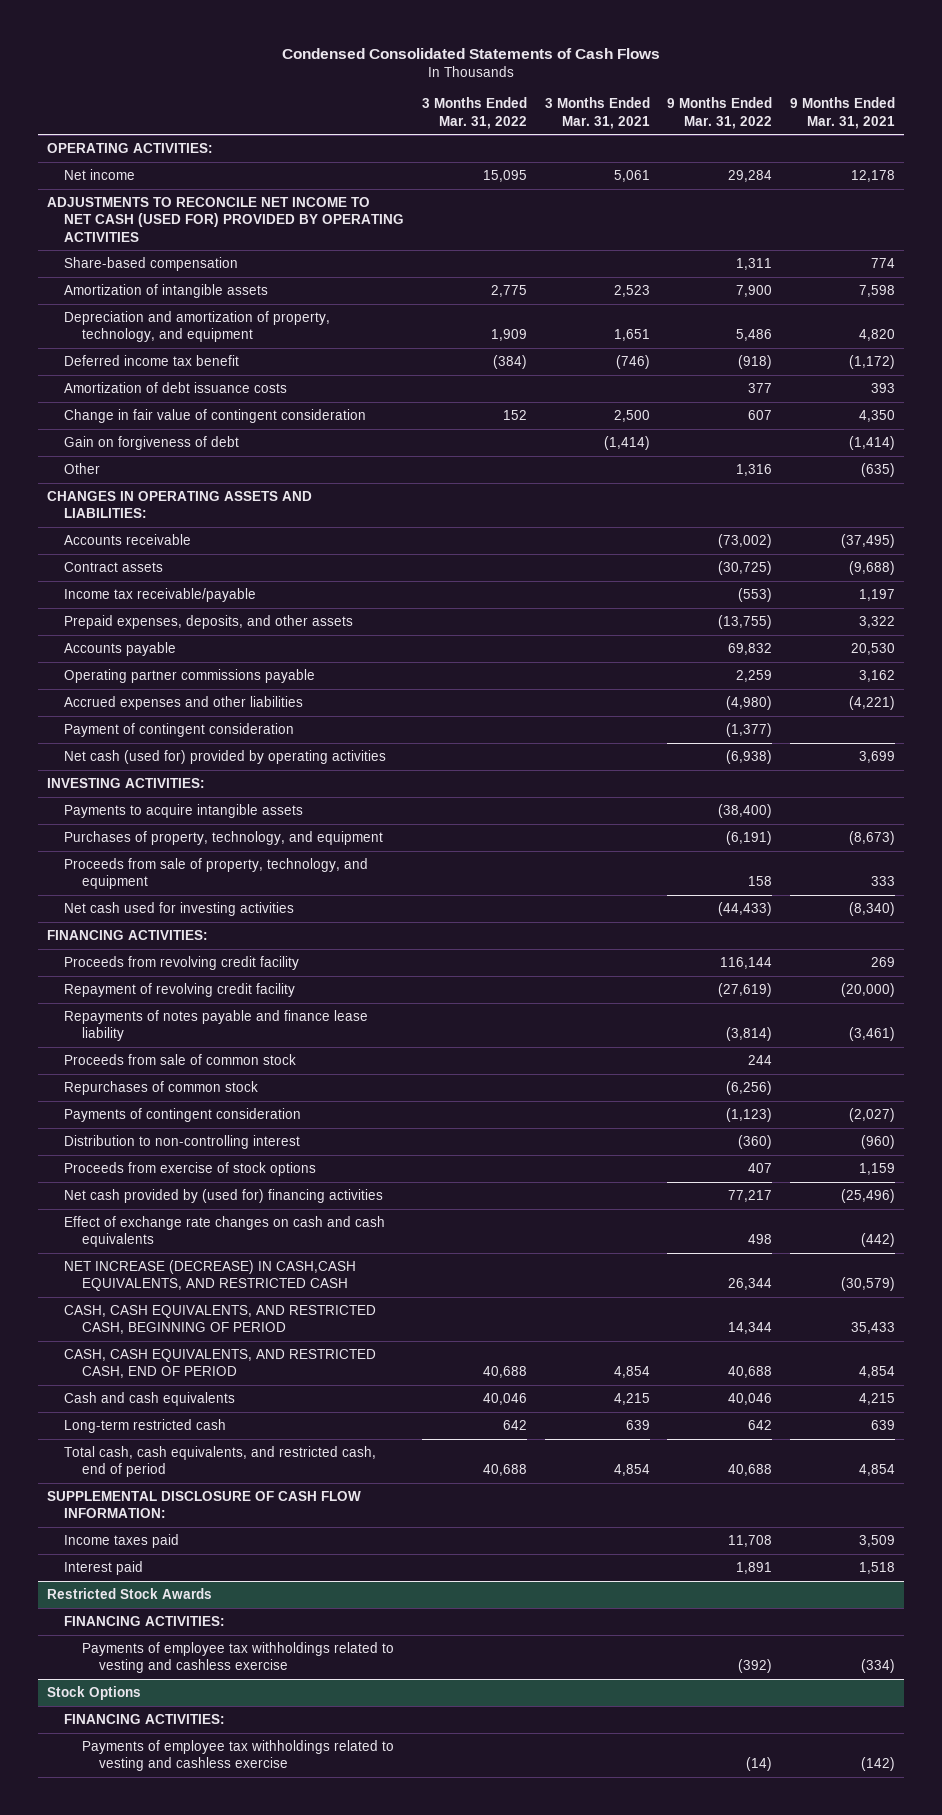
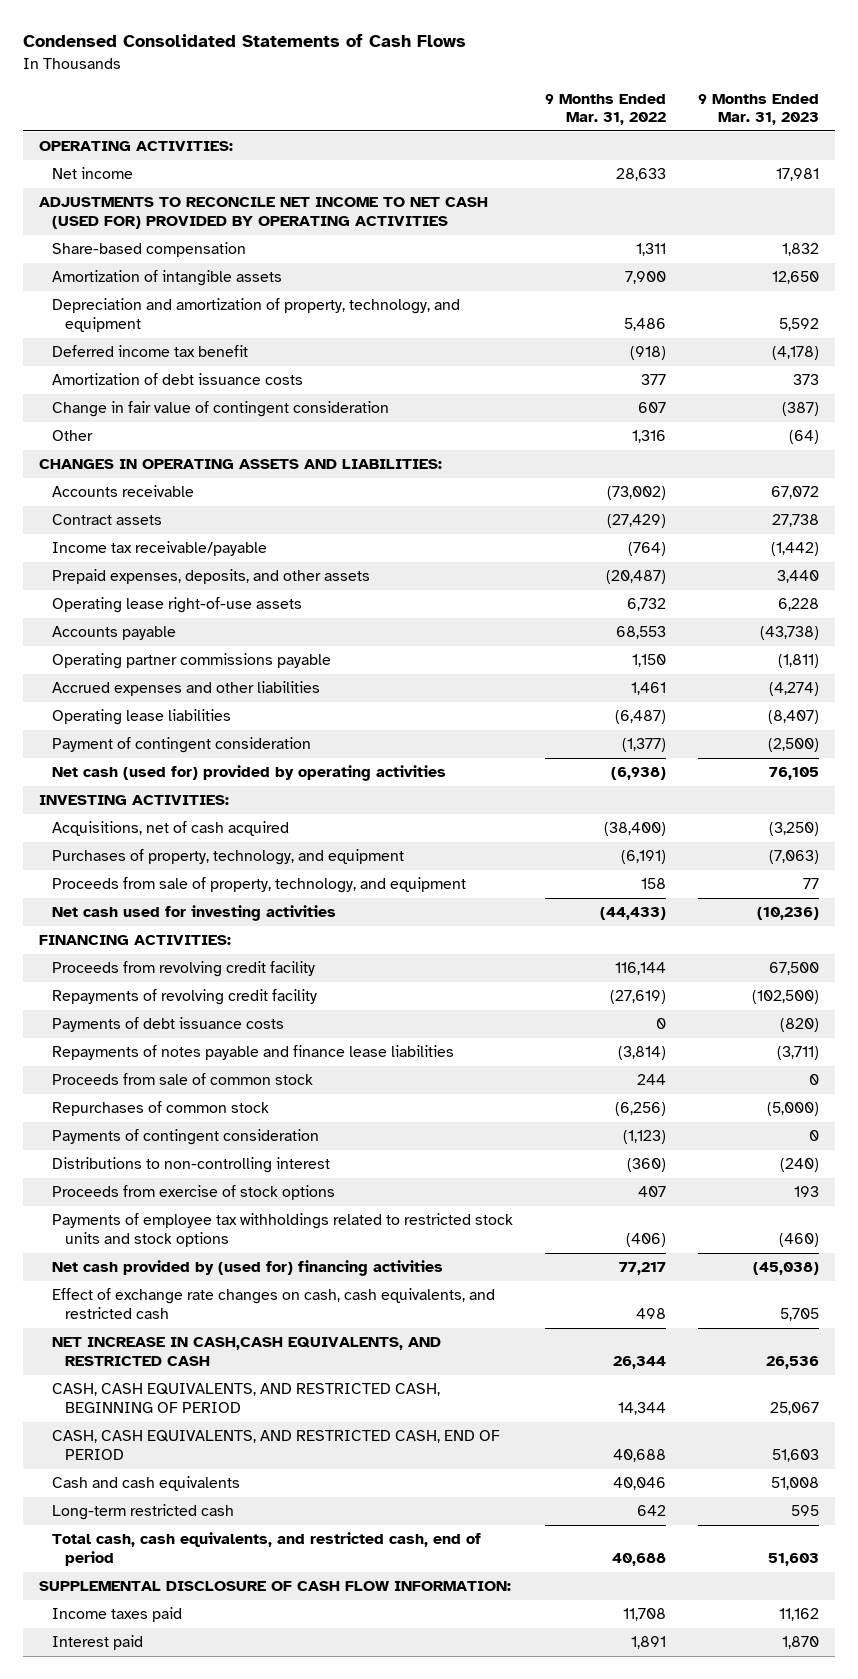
[421,97,527,129] 3 Months Ended Mar. 31, 2022 -> none
[544,97,650,129] 3 Months Ended Mar. 31, 2021 -> none
[789,97,895,129] 9 Months Ended Mar. 31, 2021 -> none
none -> [698,93,820,126] 9 Months Ended Mar. 31, 2023
[728,170,773,183] 29,284 -> [616,168,667,182] 28,633
[64,436,240,451] Gain on forgiveness of debt -> none
[718,561,773,576] (30,725) -> [607,514,667,529] (27,429)
[738,588,773,603] (553) -> [628,542,667,557] (764)
[718,615,773,630] (13,755) -> [606,570,667,585] (20,487)
none -> [52,597,303,614] Operating lease right-of-use assets
[728,643,773,656] 69,832 -> [616,626,667,640] 68,553
[736,670,773,683] 2,259 -> [632,654,667,668] 1,150
[726,696,773,711] (4,980) -> [631,682,667,696] 1,461
none -> [52,709,232,726] Operating lease liabilities
[64,804,304,819] Payments to acquire intangible assets -> [52,821,290,837] Acquisitions, net of cash acquired
[64,983,296,998] Repayment of revolving credit facility -> [52,989,318,1006] Repayments of revolving credit facility
none -> [52,1017,285,1033] Payments of debt issuance costs
[64,1010,369,1042] Repayments of notes payable and finance lease liability -> [52,1045,455,1061] Repayments of notes payable and finance lease liabilities
[64,1135,301,1150] Distribution to non-controlling interest -> [52,1157,331,1174] Distributions to non-controlling interest
none -> [52,1213,514,1247] Payments of employee tax withholdings related to restricted stock units and stock options
[64,1216,386,1248] Effect of exchange rate changes on cash and cash equivalents -> [52,1288,496,1319] Effect of exchange rate changes on cash, cash equivalents, and restricted cash
[64,1260,357,1292] NET INCREASE (DECREASE) IN CASH,CASH EQUIVALENTS, AND RESTRICTED CASH -> [52,1337,442,1366] NET INCREASE IN CASH,CASH EQUIVALENTS, AND RESTRICTED CASH
[46,1588,212,1600] Restricted Stock Awards -> none
[64,1616,226,1627] FINANCING ACTIVITIES: -> none
[81,1642,394,1674] Payments of employee tax withholdings related to vesting and cashless exercise -> none
[46,1686,141,1701] Stock Options -> none
[64,1714,226,1725] FINANCING ACTIVITIES: -> none
[81,1740,394,1772] Payments of employee tax withholdings related to vesting and cashless exercise -> none

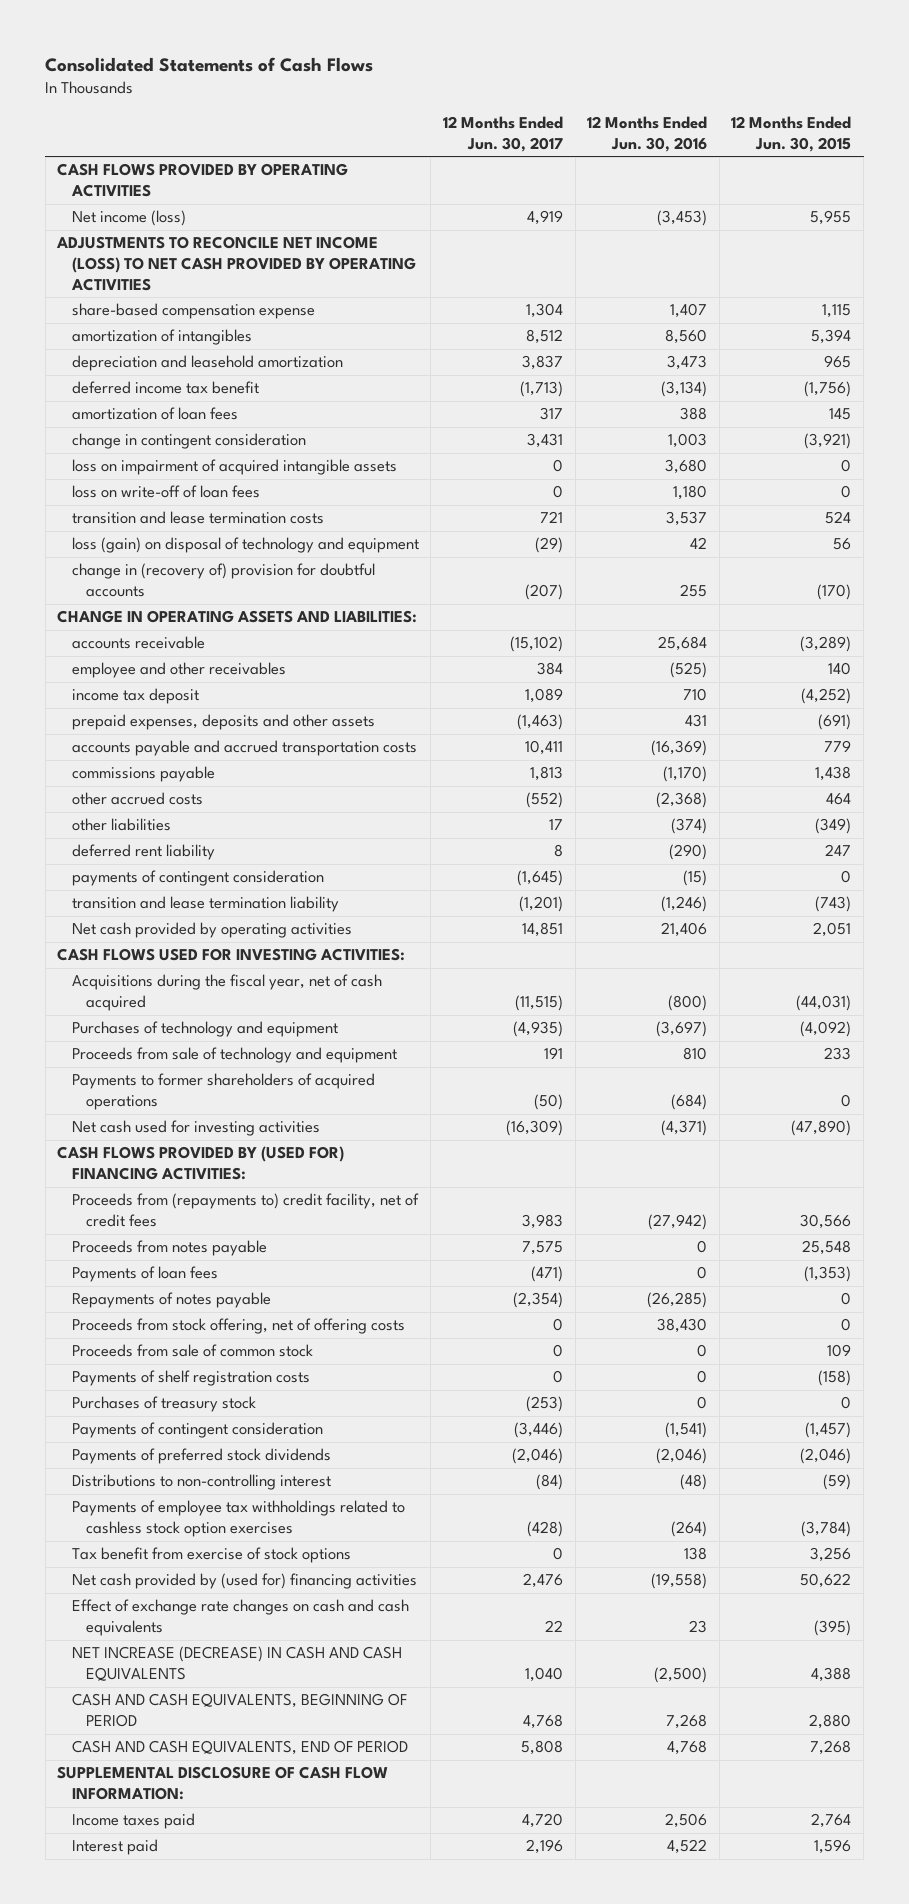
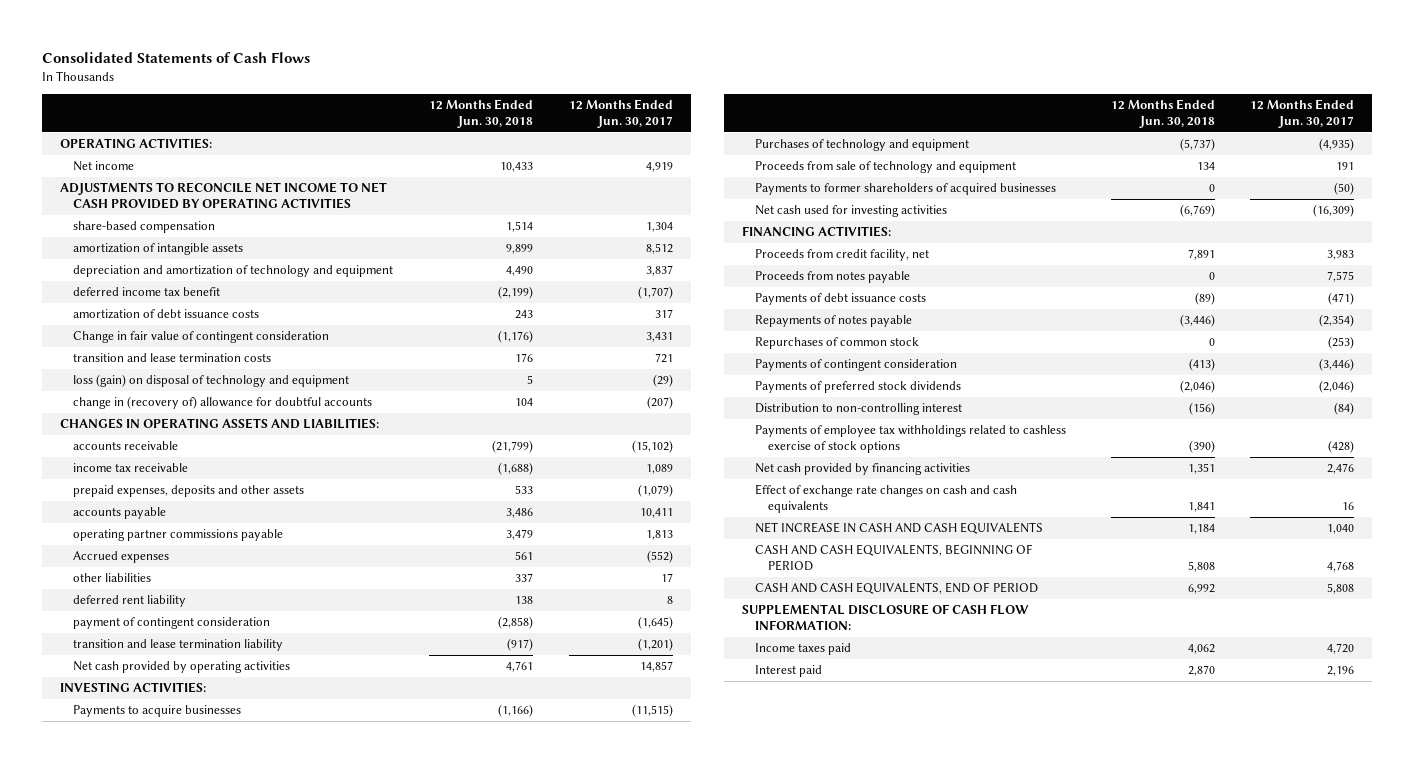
[587,116,708,152] 12 Months Ended Jun. 30, 2016 -> none
[731,116,852,152] 12 Months Ended Jun. 30, 2015 -> none
none -> [428,99,533,129] 12 Months Ended Jun. 30, 2018
[57,163,349,198] CASH FLOWS PROVIDED BY OPERATING ACTIVITIES -> none
[71,459,397,476] loss on impairment of acquired intangible assets -> none
[71,485,260,499] loss on write-off of loan fees -> none
none -> [60,138,213,150] OPERATING ACTIVITIES:
[71,210,186,227] Net income (loss) -> [73,161,135,172] Net income
[56,236,416,291] ADJUSTMENTS TO RECONCILE NET INCOME (LOSS) TO NET CASH PROVIDED BY OPERATING ACTIVITIES -> [60,182,388,210] ADJUSTMENTS TO RECONCILE NET INCOME TO NET CASH PROVIDED BY OPERATING ACTIVITIES
[71,303,315,320] share-based compensation expense -> [73,221,216,234] share-based compensation
[71,329,252,346] amortization of intangibles -> [73,243,244,256] amortization of intangible assets
[71,355,343,372] depreciation and leasehold amortization -> [73,265,394,278] depreciation and amortization of technology and equipment
[519,381,563,398] (1,713) -> [637,286,673,300] (1,707)
[71,407,238,421] amortization of loan fees -> [73,309,260,320] amortization of debt issuance costs
[71,433,306,450] change in contingent consideration -> [73,331,330,344] Change in fair value of contingent consideration
[71,563,375,598] change in (recovery of) provision for doubtful accounts -> [73,396,373,410] change in (recovery of) allowance for doubtful accounts
[57,610,418,624] CHANGE IN OPERATING ASSETS AND LIABILITIES: -> [60,418,380,430] CHANGES IN OPERATING ASSETS AND LIABILITIES:
[71,662,286,679] employee and other receivables -> none
[71,688,199,705] income tax deposit -> [73,463,189,473] income tax receivable
[516,714,563,731] (1,463) -> [637,484,673,498] (1,079)
[71,740,417,757] accounts payable and accrued transportation costs -> [73,507,167,520] accounts payable
[71,766,215,783] commissions payable -> [73,529,284,542] operating partner commissions payable
[71,792,203,806] other accrued costs -> [73,551,170,564] Accrued expenses
[71,870,324,887] payments of contingent consideration -> [73,617,271,630] payment of contingent consideration
[57,948,406,962] CASH FLOWS USED FOR INVESTING ACTIVITIES: -> none
[521,922,563,938] 14,851 -> [639,661,673,673] 14,857
none -> [60,682,207,694] INVESTING ACTIVITIES:
[71,974,382,1012] Acquisitions during the fiscal year, net of cash acquired -> [73,705,242,718] Payments to acquire businesses
[71,1073,375,1111] Payments to former shareholders of acquired operations -> [754,183,1056,196] Payments to former shareholders of acquired businesses
[57,1146,345,1181] CASH FLOWS PROVIDED BY (USED FOR) FINANCING ACTIVITIES: -> none
none -> [741,226,891,238] FINANCING ACTIVITIES:
[71,1193,419,1228] Proceeds from (repayments to) credit facility, net of credit fees -> [754,249,929,262] Proceeds from credit facility, net
[71,1266,218,1283] Payments of loan fees -> [754,293,926,306] Payments of debt issuance costs
[71,1318,405,1335] Proceeds from stock offering, net of offering costs -> none
[71,1344,313,1358] Proceeds from sale of common stock -> none
[71,1370,310,1387] Payments of shelf registration costs -> none
[71,1396,256,1413] Purchases of treasury stock -> [754,337,919,350] Repurchases of common stock
[71,1547,351,1564] Tax benefit from exercise of stock options -> none
[71,1474,331,1491] Distributions to non-controlling interest -> [754,403,962,416] Distribution to non-controlling interest
[71,1500,405,1538] Payments of employee tax withholdings related to cashless stock option exercises -> [754,425,1066,454] Payments of employee tax withholdings related to cashless exercise of stock options
[71,1573,417,1590] Net cash provided by (used for) financing activities -> [754,463,970,476] Net cash provided by financing activities
[544,1620,563,1633] 22 -> [1342,502,1355,511] 16
[71,1646,402,1682] NET INCREASE (DECREASE) IN CASH AND CASH EQUIVALENTS -> [754,522,1043,535] NET INCREASE IN CASH AND CASH EQUIVALENTS

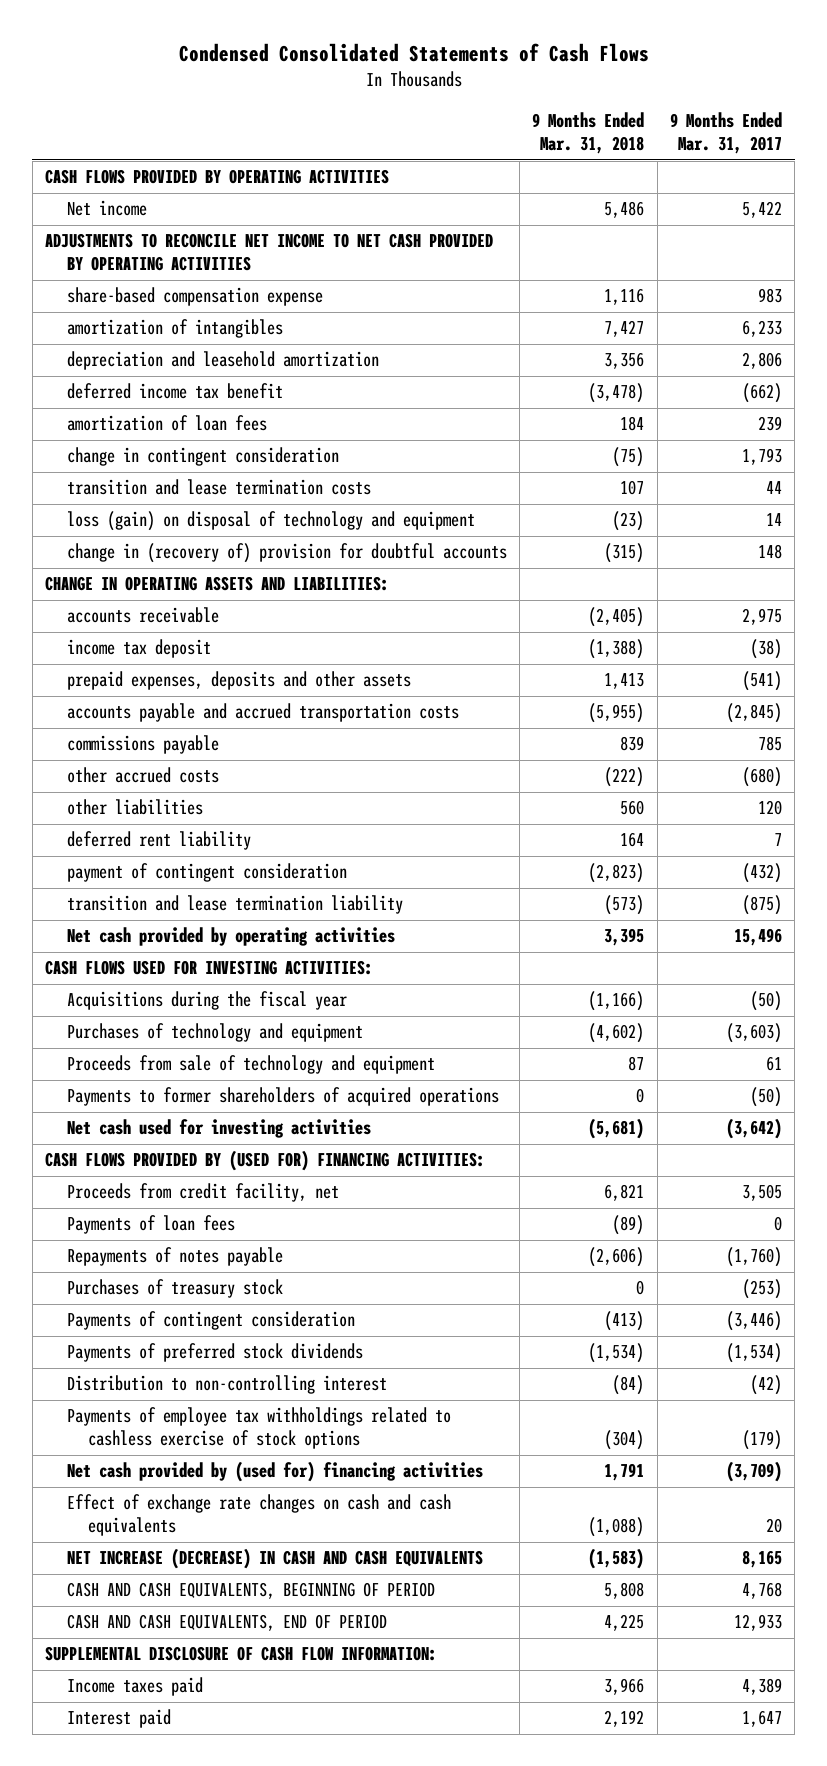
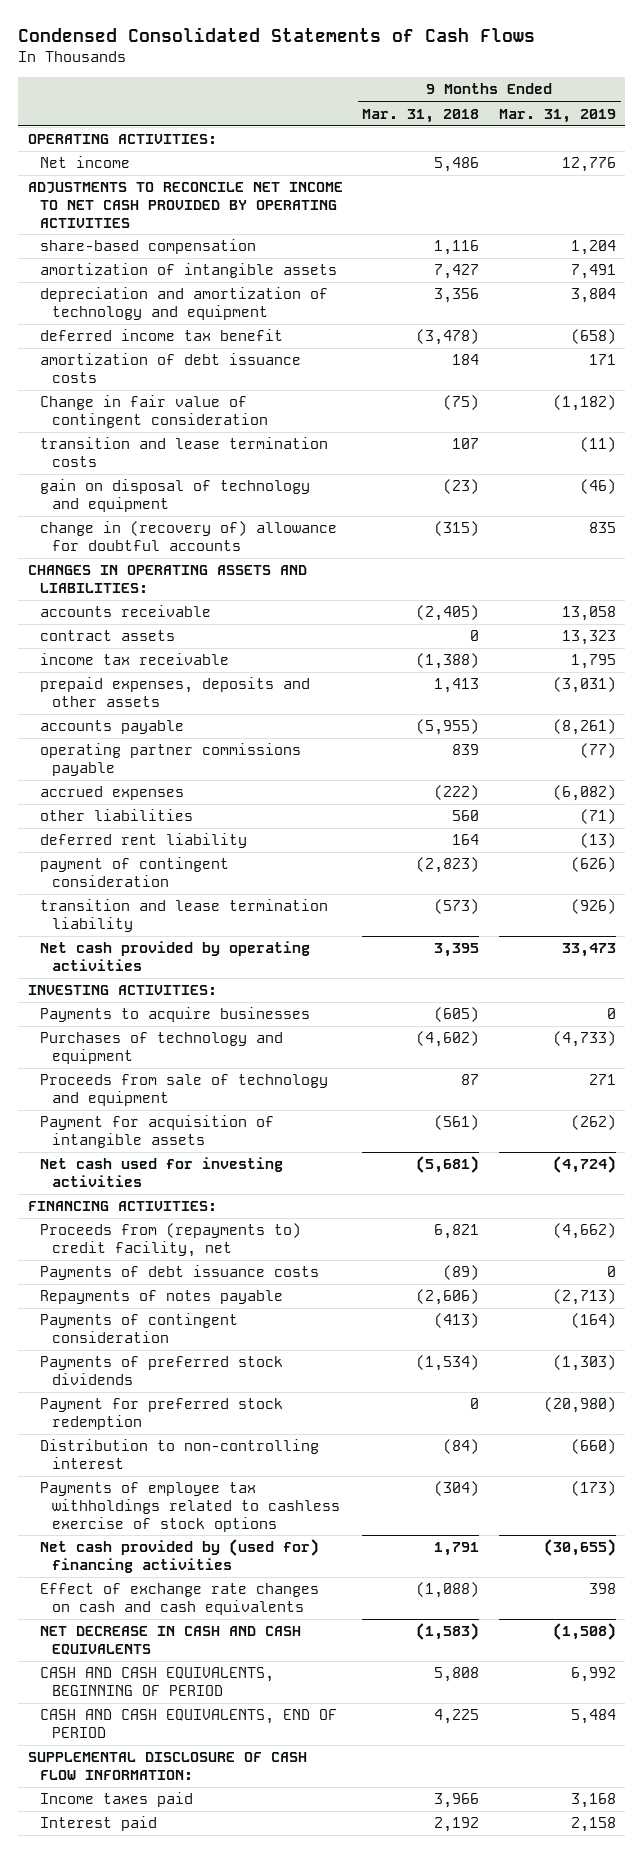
[669,112,782,155] 9 Months Ended Mar. 31, 2017 -> none
none -> [498,108,616,123] Mar. 31, 2019
[45,169,390,185] CASH FLOWS PROVIDED BY OPERATING ACTIVITIES -> none
none -> [28,134,218,145] OPERATING ACTIVITIES:
[66,287,323,307] share-based compensation expense -> [40,239,257,255] share-based compensation
[66,319,283,339] amortization of intangibles -> [40,263,338,279] amortization of intangible assets
[66,351,379,371] depreciation and leasehold amortization -> [40,287,329,321] depreciation and amortization of technology and equipment
[66,415,267,432] amortization of loan fees -> [40,353,302,384] amortization of debt issuance costs
[66,447,339,467] change in contingent consideration -> [40,395,269,429] Change in fair value of contingent consideration
[66,511,475,532] loss (gain) on disposal of technology and equipment -> [40,479,311,513] gain on disposal of technology and equipment
[66,543,507,564] change in (recovery of) provision for doubtful accounts -> [40,521,338,552] change in (recovery of) allowance for doubtful accounts
[45,576,390,592] CHANGE IN OPERATING ASSETS AND LIABILITIES: -> [28,565,308,594] CHANGES IN OPERATING ASSETS AND LIABILITIES:
none -> [40,630,176,642] contract assets
[66,639,211,659] income tax deposit -> [40,653,230,666] income tax receivable
[66,703,459,723] accounts payable and accrued transportation costs -> [40,720,185,735] accounts payable
[66,735,219,755] commissions payable -> [40,743,302,777] operating partner commissions payable
[66,767,219,784] other accrued costs -> [40,786,185,801] accrued expenses
[45,960,374,976] CASH FLOWS USED FOR INVESTING ACTIVITIES: -> none
[66,991,347,1011] Acquisitions during the fiscal year -> none
none -> [28,985,218,996] INVESTING ACTIVITIES:
none -> [40,1007,311,1023] Payments to acquire businesses
[66,1087,499,1107] Payments to former shareholders of acquired operations -> none
none -> [40,1115,275,1149] Payment for acquisition of intangible assets
[45,1150,486,1172] CASH FLOWS PROVIDED BY (USED FOR) FINANCING ACTIVITIES: -> none
[66,1215,235,1235] Payments of loan fees -> none
none -> [28,1201,218,1212] FINANCING ACTIVITIES:
[66,1183,339,1203] Proceeds from credit facility, net -> [40,1223,302,1258] Proceeds from (repayments to) credit facility, net
none -> [40,1265,320,1281] Payments of debt issuance costs
[66,1279,283,1299] Purchases of treasury stock -> none
none -> [40,1398,284,1431] Payment for preferred stock redemption
[66,1548,483,1570] NET INCREASE (DECREASE) IN CASH AND CASH EQUIVALENTS -> [40,1626,302,1656] NET DECREASE IN CASH AND CASH EQUIVALENTS

